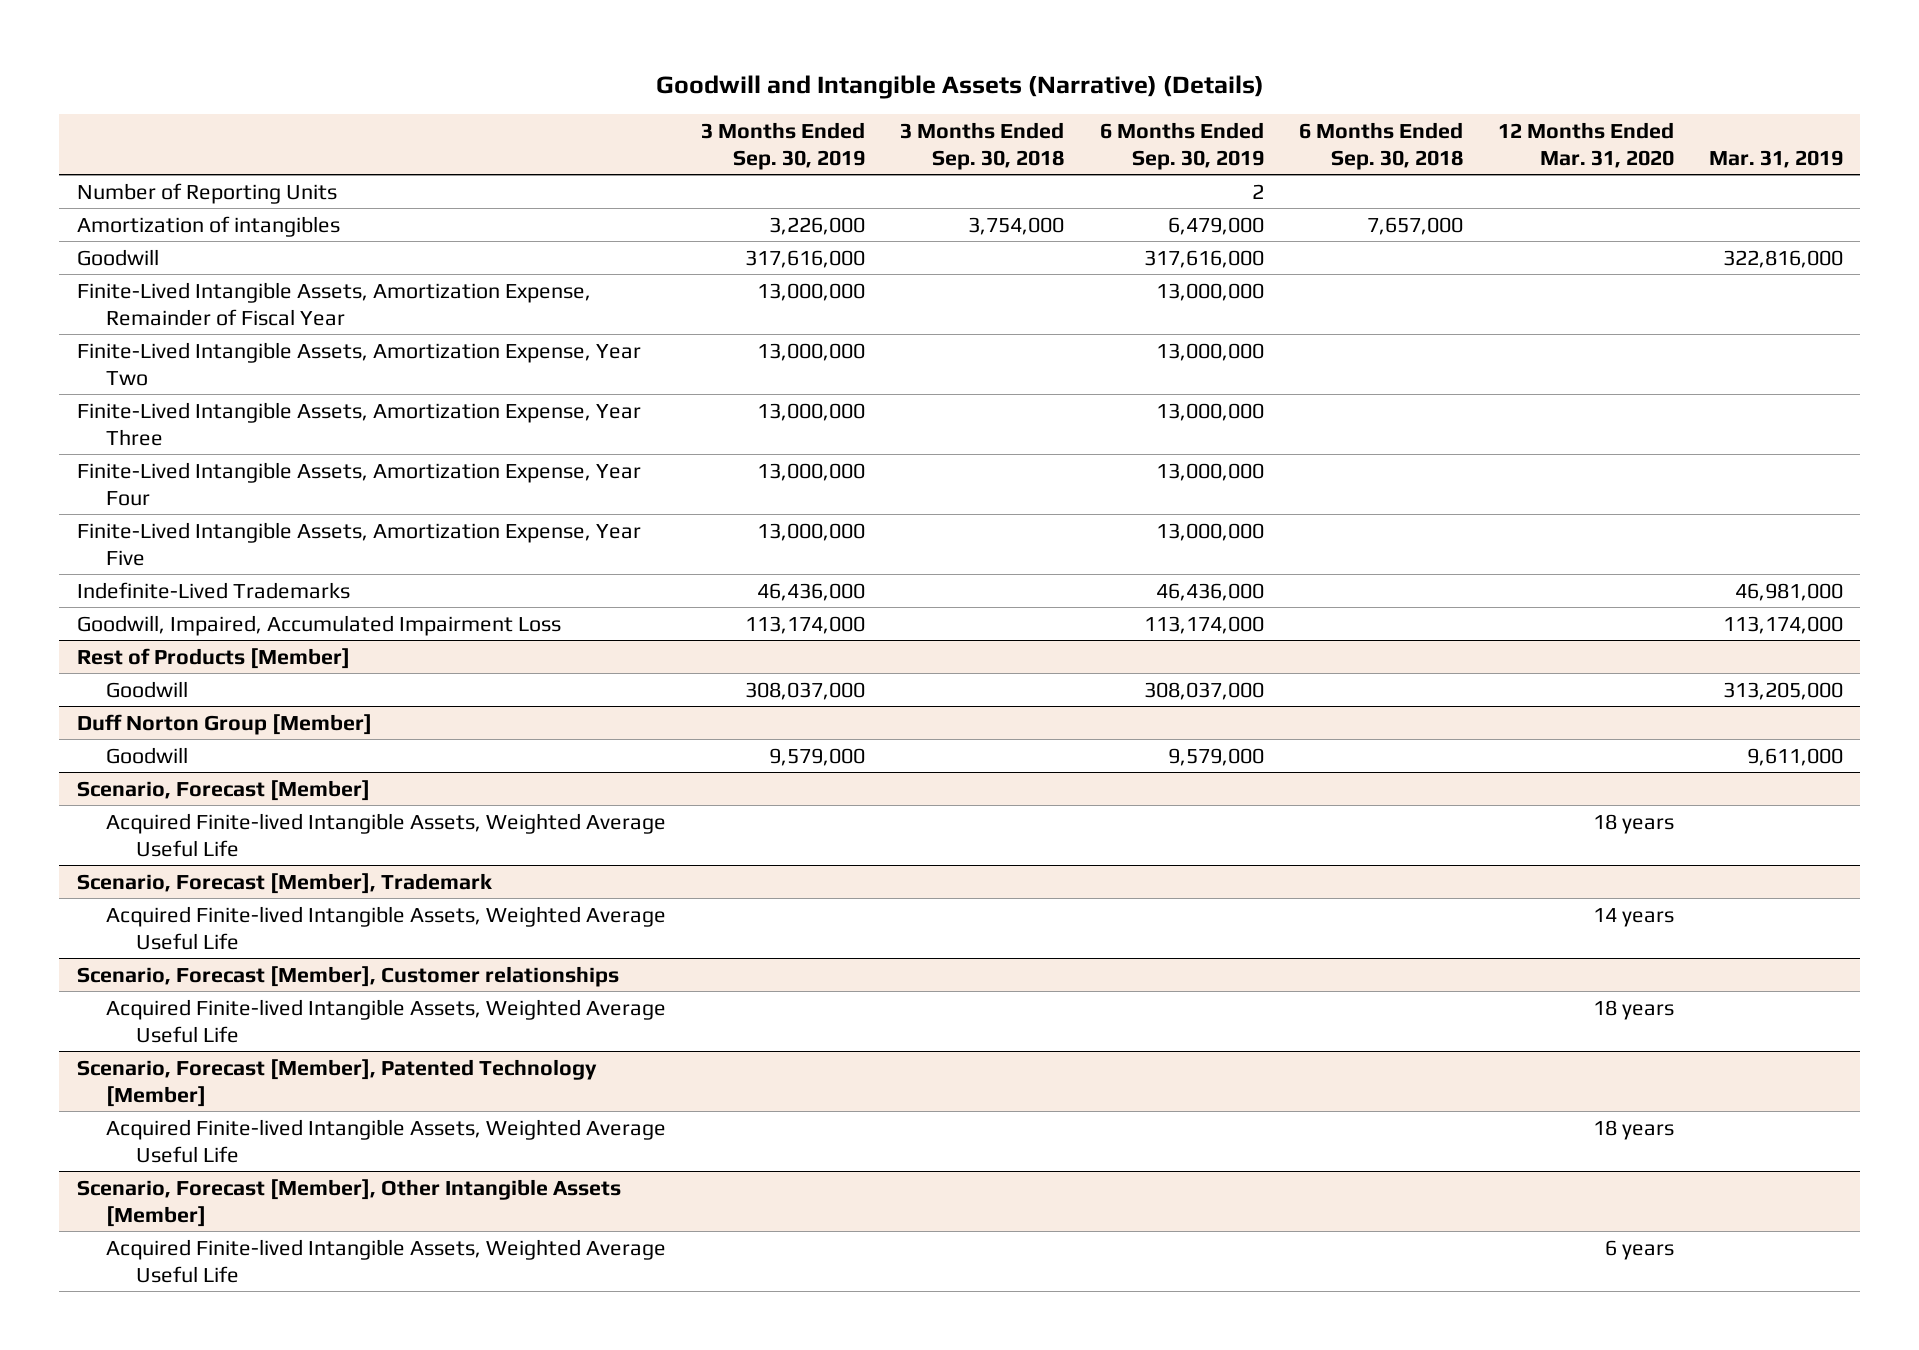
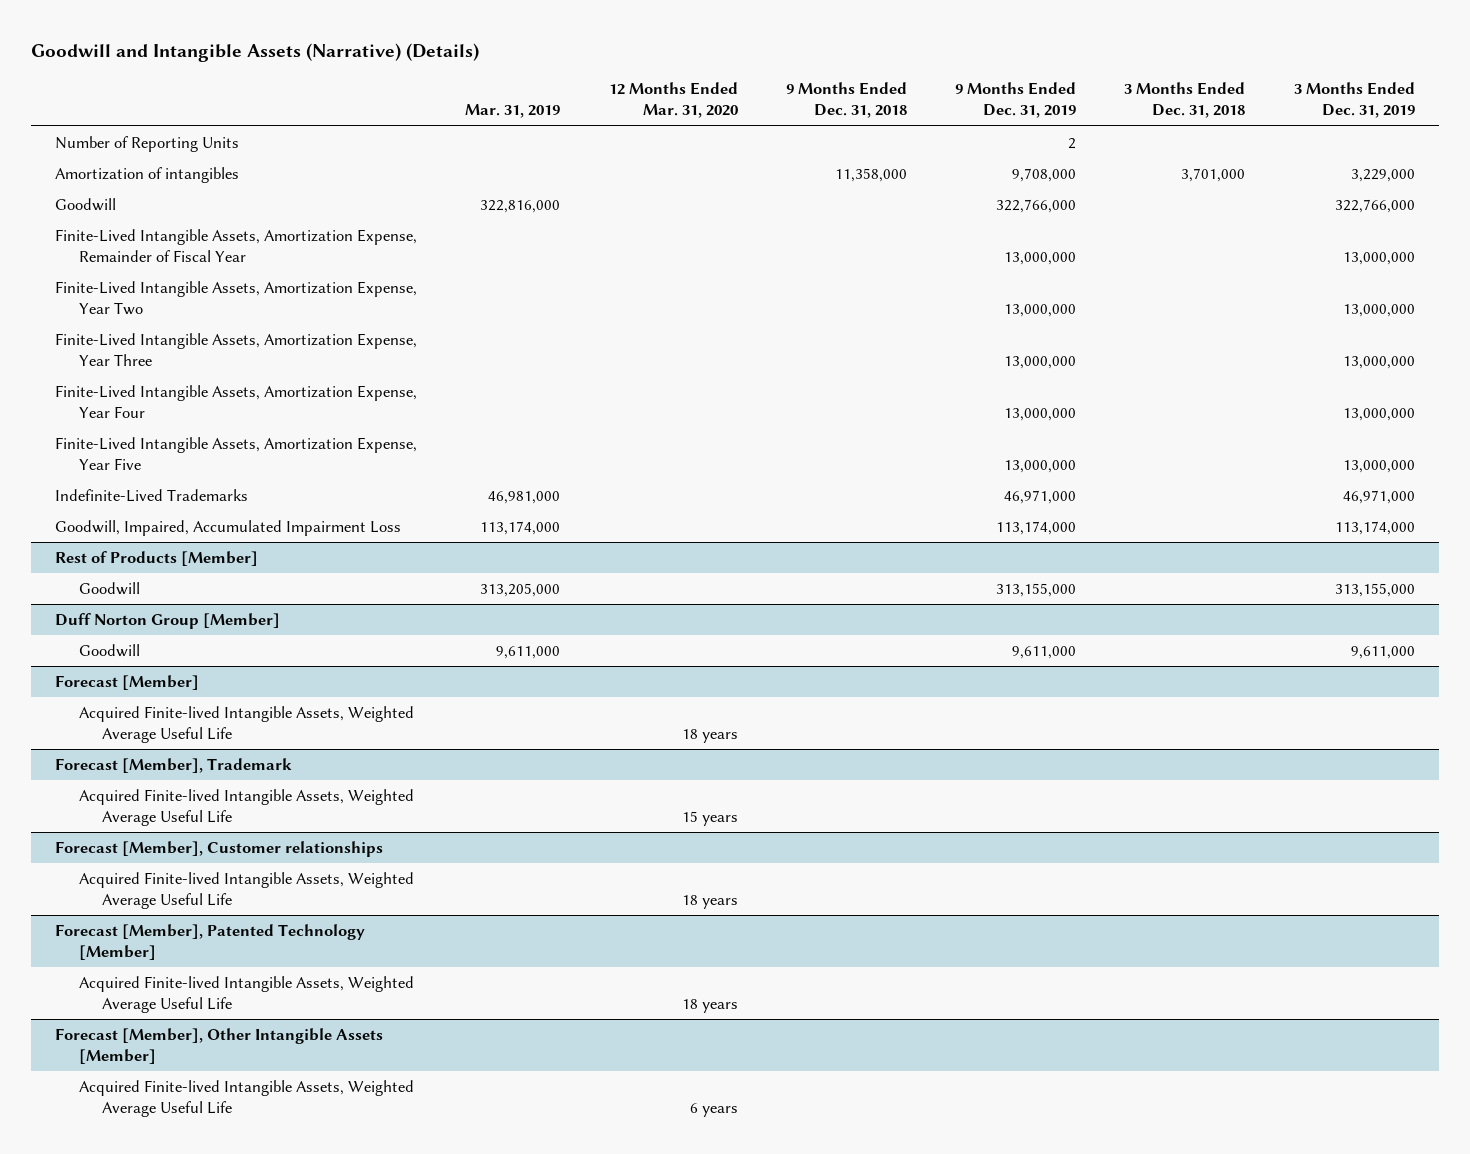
[701,122,866,170] 3 Months Ended Sep. 30, 2019 -> none
[900,122,1065,170] 3 Months Ended Sep. 30, 2018 -> none
[1099,122,1264,170] 6 Months Ended Sep. 30, 2019 -> none
[1298,122,1463,170] 6 Months Ended Sep. 30, 2018 -> none
none -> [785,82,907,119] 9 Months Ended Dec. 31, 2018
none -> [955,82,1077,119] 9 Months Ended Dec. 31, 2019
none -> [1124,82,1246,119] 3 Months Ended Dec. 31, 2018
none -> [1293,82,1415,119] 3 Months Ended Dec. 31, 2019
[76,779,370,801] Scenario, Forecast [Member] -> [54,675,199,691] Forecast [Member]
[76,872,492,894] Scenario, Forecast [Member], Trademark -> [54,758,292,774] Forecast [Member], Trademark
[1592,907,1674,927] 14 years -> [681,810,738,826] 15 years
[76,965,619,987] Scenario, Forecast [Member], Customer relationships -> [54,841,383,858] Forecast [Member], Customer relationships
[76,1058,597,1107] Scenario, Forecast [Member], Patented Technology [Member] -> [54,924,365,960] Forecast [Member], Patented Technology [Member]
[76,1178,621,1227] Scenario, Forecast [Member], Other Intangible Assets [Member] -> [54,1028,383,1064] Forecast [Member], Other Intangible Assets [Member]

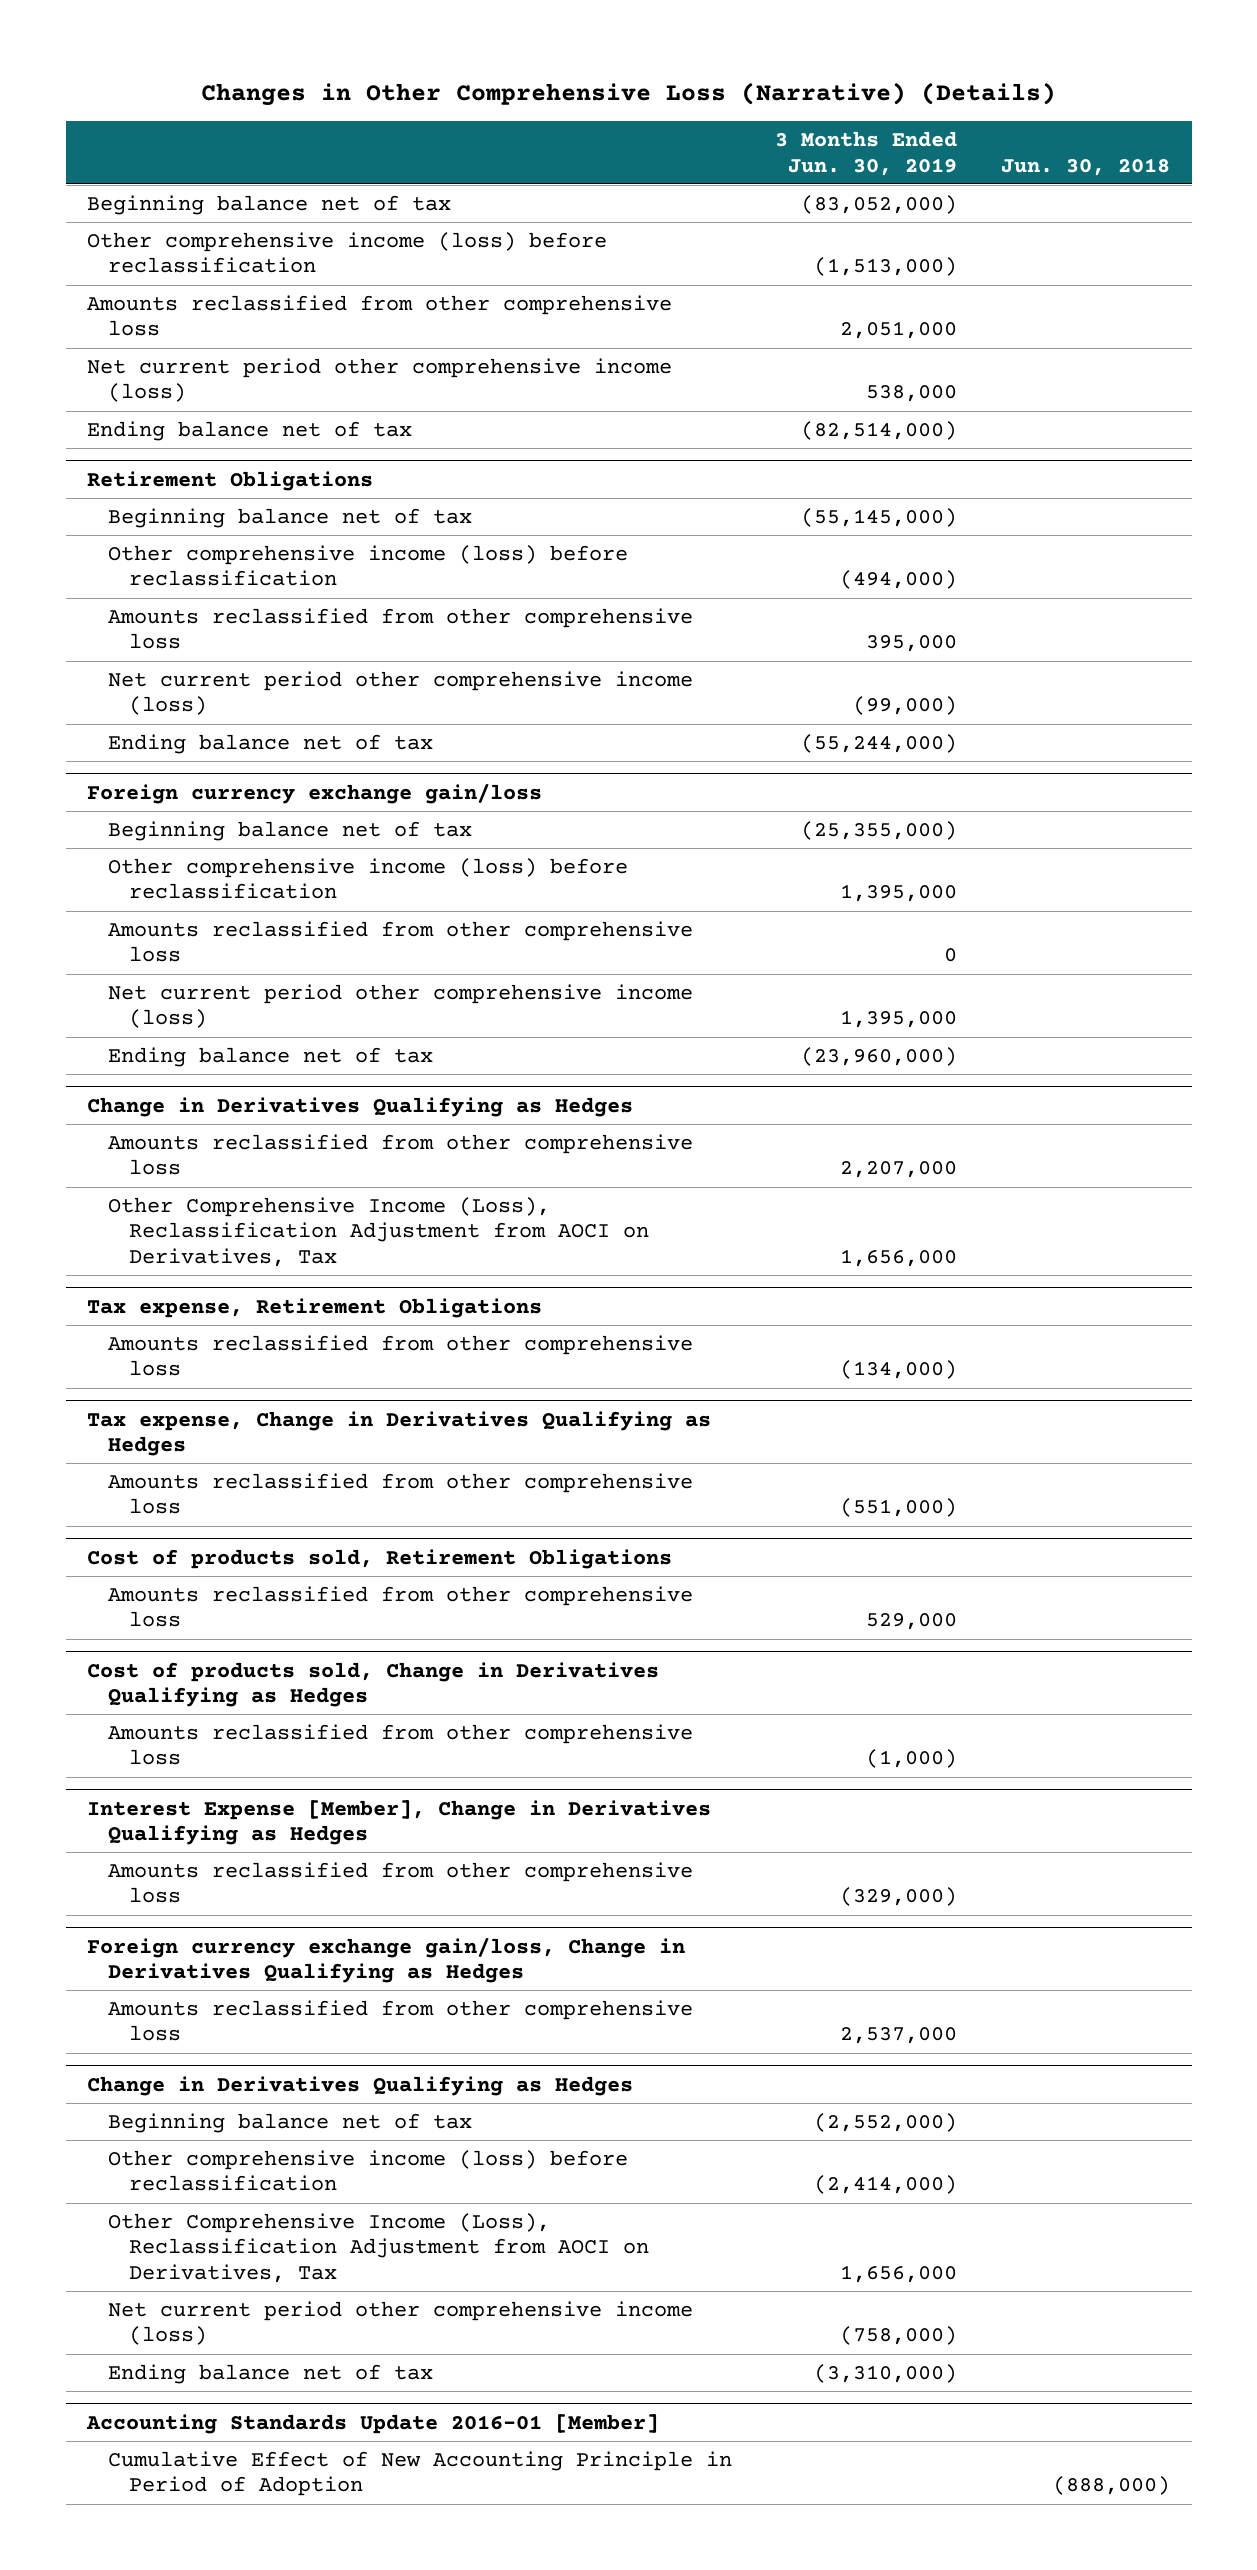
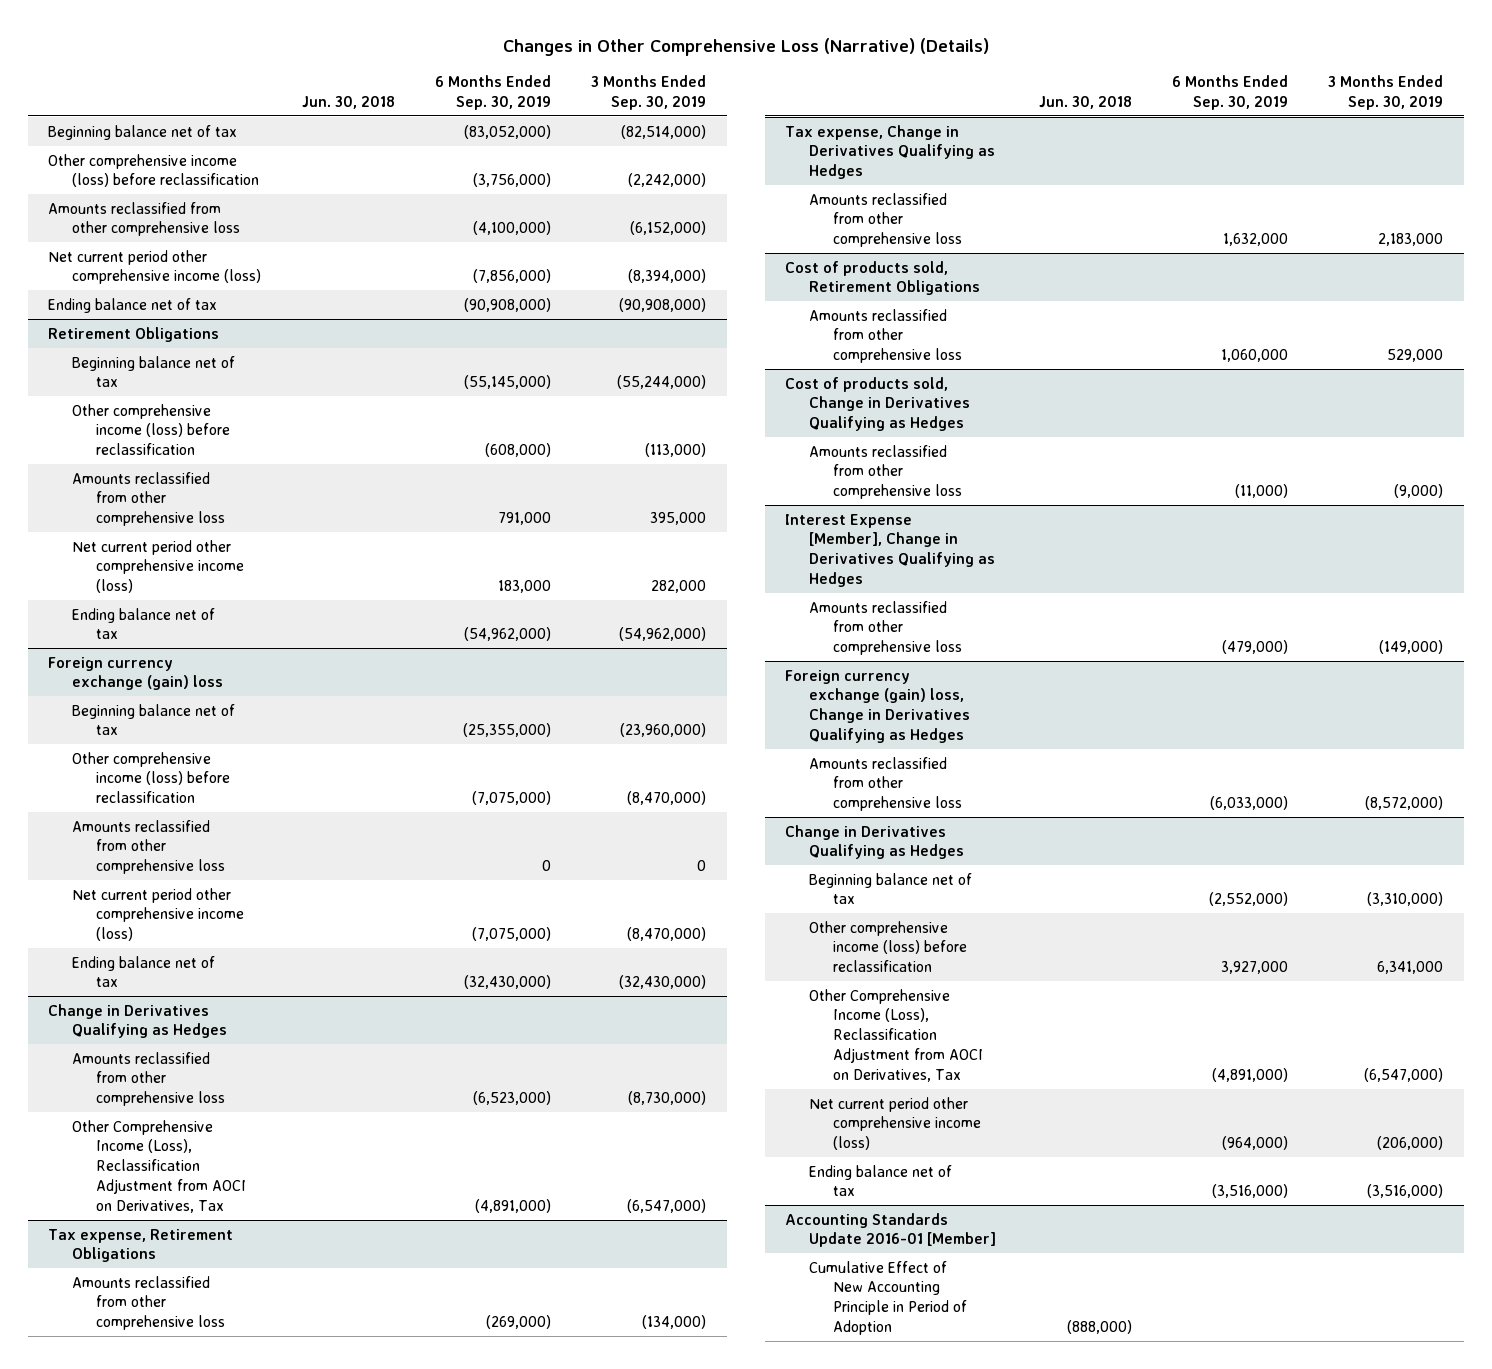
[775,131,958,176] 3 Months Ended Jun. 30, 2019 -> none
none -> [435,75,552,110] 6 Months Ended Sep. 30, 2019
none -> [591,75,707,110] 3 Months Ended Sep. 30, 2019
[87,782,543,804] Foreign currency exchange gain/loss -> [48,656,224,691] Foreign currency exchange (gain) loss
[87,1936,686,1984] Foreign currency exchange gain/loss, Change in Derivatives Qualifying as Hedges -> [785,669,971,744] Foreign currency exchange (gain) loss, Change in Derivatives Qualifying as Hedges

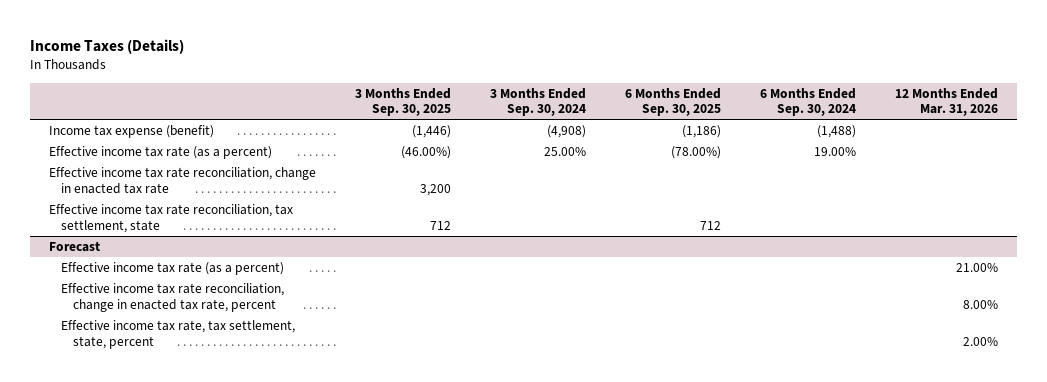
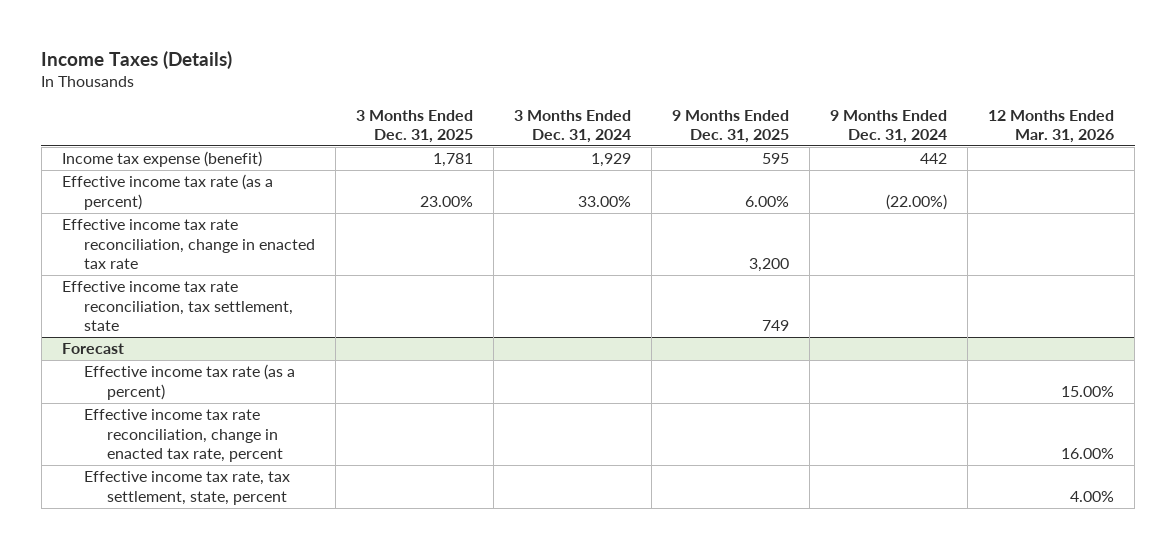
[355,87,452,117] 3 Months Ended Sep. 30, 2025 -> none
[490,87,587,117] 3 Months Ended Sep. 30, 2024 -> none
[625,87,722,117] 6 Months Ended Sep. 30, 2025 -> none
[760,87,857,117] 6 Months Ended Sep. 30, 2024 -> none
none -> [356,109,474,143] 3 Months Ended Dec. 31, 2025
none -> [514,109,632,143] 3 Months Ended Dec. 31, 2024
none -> [672,109,790,143] 9 Months Ended Dec. 31, 2025
none -> [830,109,948,143] 9 Months Ended Dec. 31, 2024
[955,262,998,272] 21.00% -> [1061,385,1115,397] 15.00%
[962,299,998,309] 8.00% -> [1061,447,1115,459] 16.00%
[962,336,998,346] 2.00% -> [1070,490,1115,502] 4.00%

